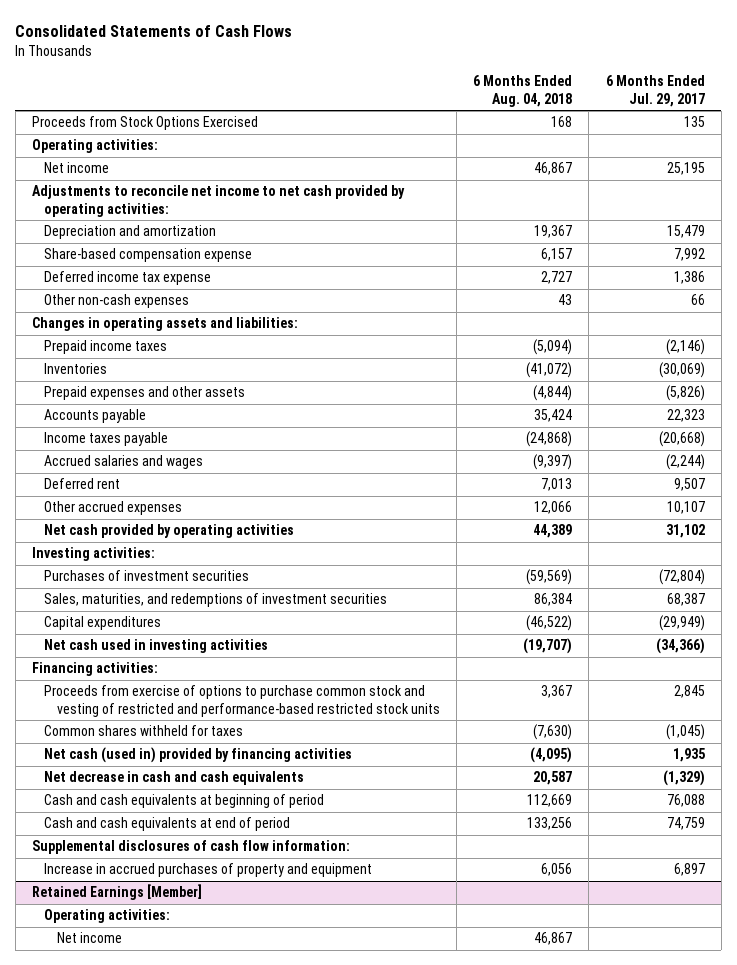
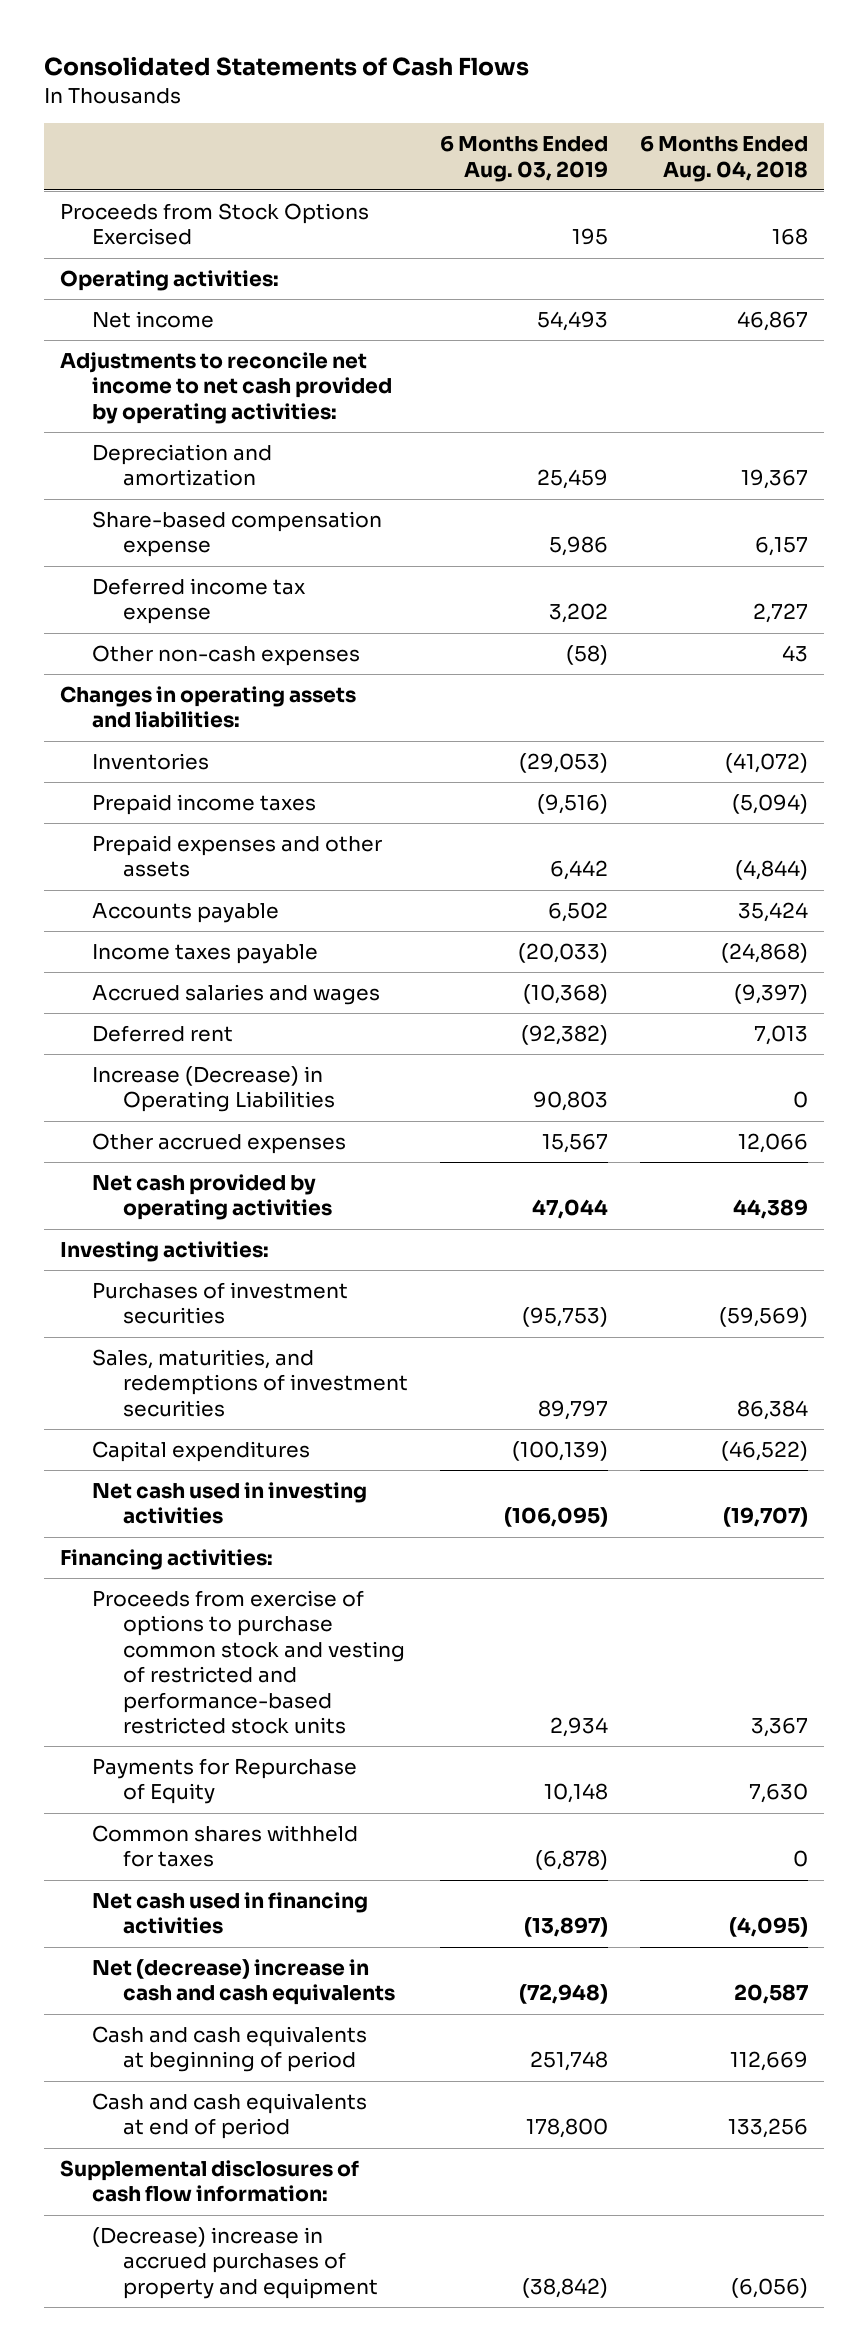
[605,75,705,108] 6 Months Ended Jul. 29, 2017 -> none
none -> [440,135,609,182] 6 Months Ended Aug. 03, 2019
[44,340,168,355] Prepaid income taxes -> [91,794,316,816] Prepaid income taxes
none -> [91,1066,336,1113] Increase (Decrease) in Operating Liabilities
none -> [91,1758,357,1805] Payments for Repurchase of Equity
[533,724,573,741] (7,630) -> [793,1850,809,1868] 0
[44,747,353,764] Net cash (used in) provided by financing activities -> [91,1892,368,1935] Net cash used in financing activities
[44,771,305,786] Net decrease in cash and cash equivalents -> [91,1959,396,2006] Net (decrease) increase in cash and cash equivalents
[31,884,202,901] Retained Earnings [Member] -> none
[44,909,171,924] Operating activities: -> none
[56,932,122,944] Net income -> none
[44,863,373,878] Increase in accrued purchases of property and equipment -> [91,2227,379,2299] (Decrease) increase in accrued purchases of property and equipment
[541,863,573,877] 6,056 -> [731,2277,809,2298] (6,056)

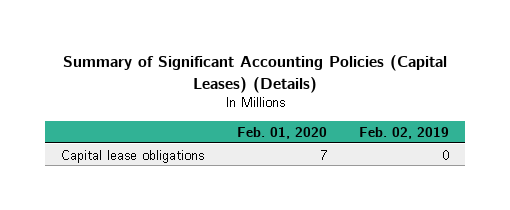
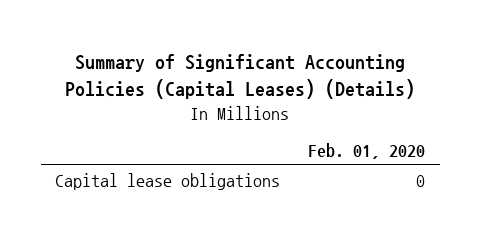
[358,126,449,139] Feb. 02, 2019 -> none
[319,149,327,160] 7 -> [416,174,426,187] 0

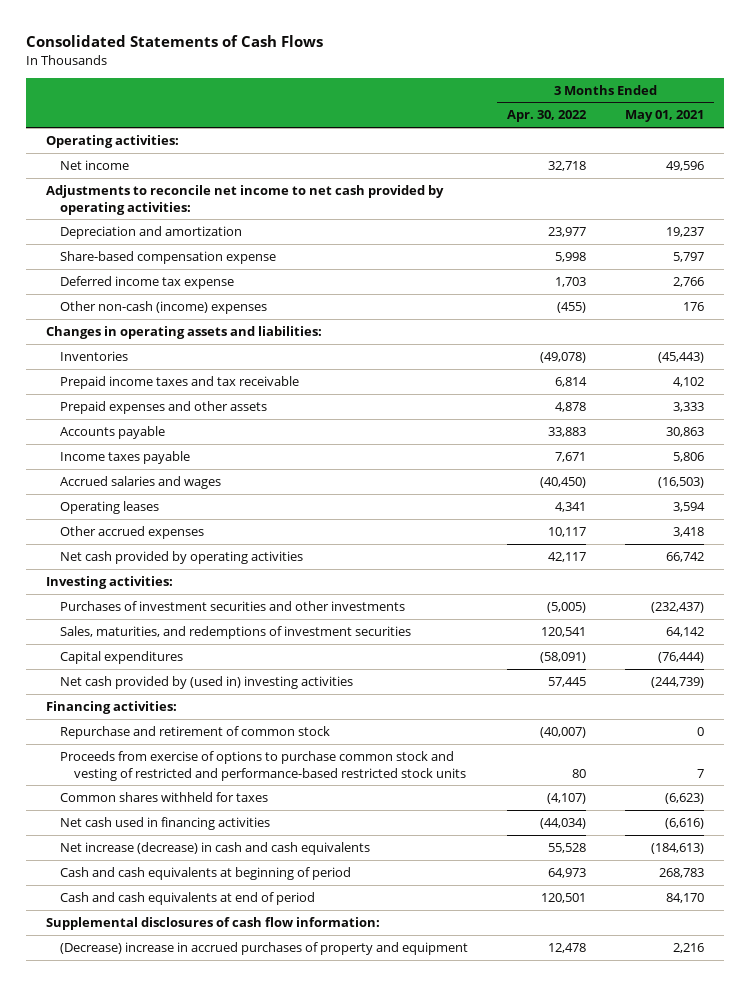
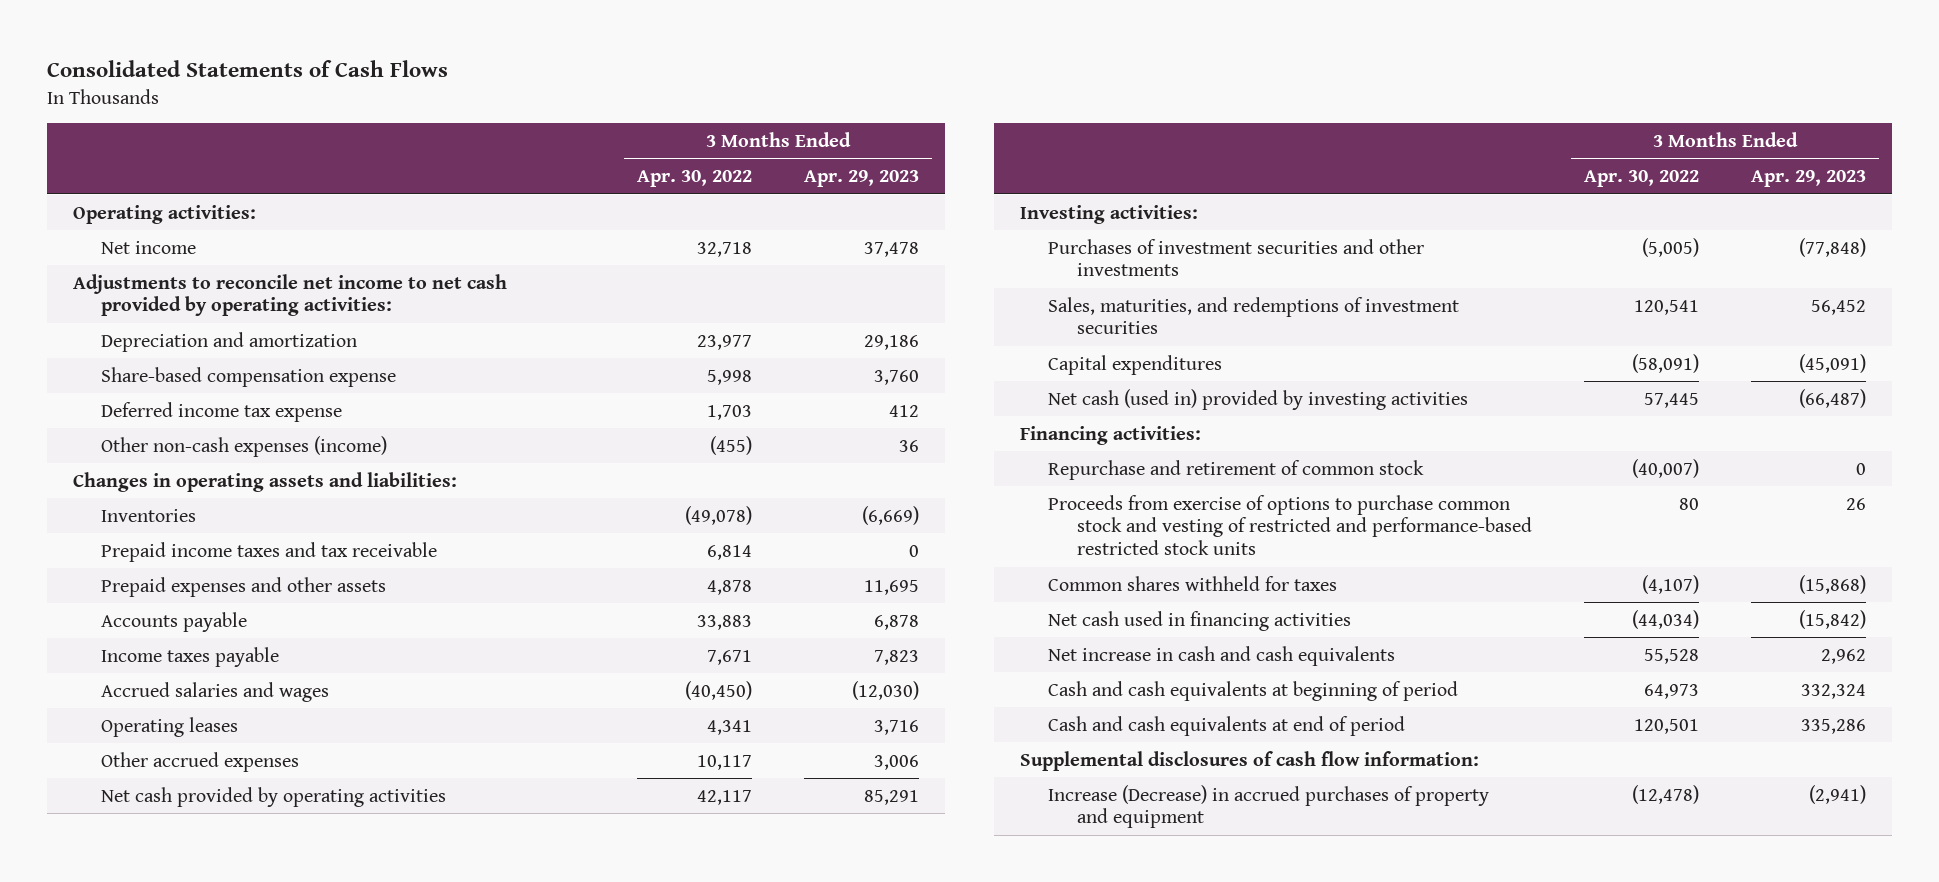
[625,110,705,123] May 01, 2021 -> none
none -> [803,170,919,188] Apr. 29, 2023
[59,300,267,314] Other non-cash (income) expenses -> [101,435,388,457] Other non-cash expenses (income)
[59,675,353,689] Net cash provided by (used in) investing activities -> [1048,388,1469,410] Net cash (used in) provided by investing activities
[59,841,370,855] Net increase (decrease) in cash and cash equivalents -> [1048,645,1396,666] Net increase in cash and cash equivalents
[59,941,468,955] (Decrease) increase in accrued purchases of property and equipment -> [1048,784,1490,829] Increase (Decrease) in accrued purchases of property and equipment
[547,942,586,953] 12,478 -> [1631,784,1699,804] (12,478)

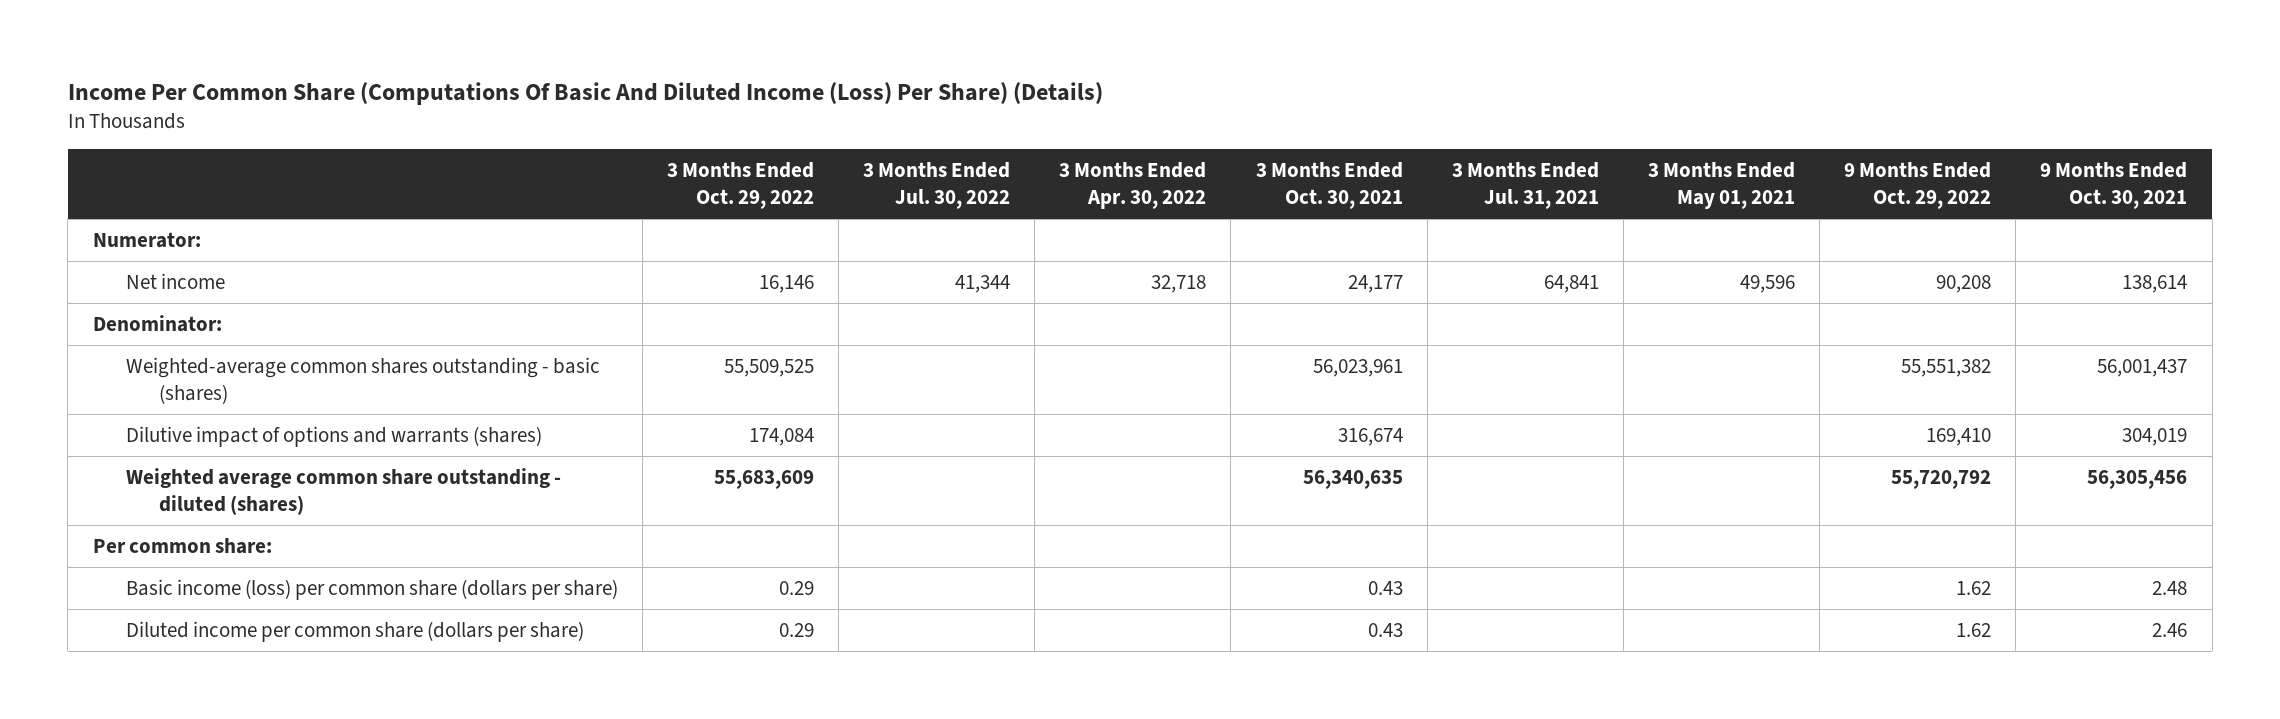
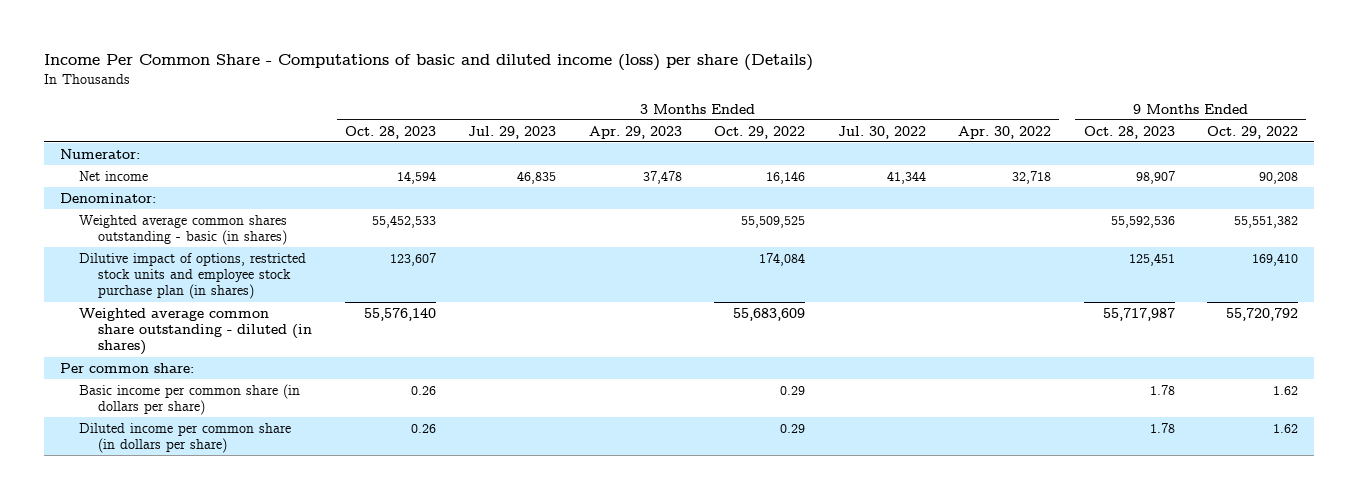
[67,82,1103,106] Income Per Common Share (Computations Of Basic And Diluted Income (Loss) Per Share) (Details) -> [43,54,813,72] Income Per Common Share - Computations of basic and diluted income (loss) per share (Details)
[1255,162,1403,210] 3 Months Ended Oct. 30, 2021 -> none
[1451,162,1599,210] 3 Months Ended Jul. 31, 2021 -> none
[1647,162,1795,210] 3 Months Ended May 01, 2021 -> none
[2040,162,2188,210] 9 Months Ended Oct. 30, 2021 -> none
none -> [344,125,436,139] Oct. 28, 2023
none -> [468,125,557,139] Jul. 29, 2023
none -> [588,125,682,139] Apr. 29, 2023
none -> [1083,125,1175,139] Oct. 28, 2023
[125,356,600,404] Weighted-average common shares outstanding - basic (shares) -> [79,214,288,246] Weighted average common shares outstanding - basic (in shares)
[125,425,542,447] Dilutive impact of options and warrants (shares) -> [79,252,307,300] Dilutive impact of options, restricted stock units and employee stock purchase plan (in shares)
[125,467,561,515] Weighted average common share outstanding - diluted (shares) -> [79,307,313,356] Weighted average common share outstanding - diluted (in shares)
[125,578,618,600] Basic income (loss) per common share (dollars per share) -> [79,383,301,416] Basic income per common share (in dollars per share)
[125,620,584,642] Diluted income per common share (dollars per share) -> [79,422,292,454] Diluted income per common share (in dollars per share)

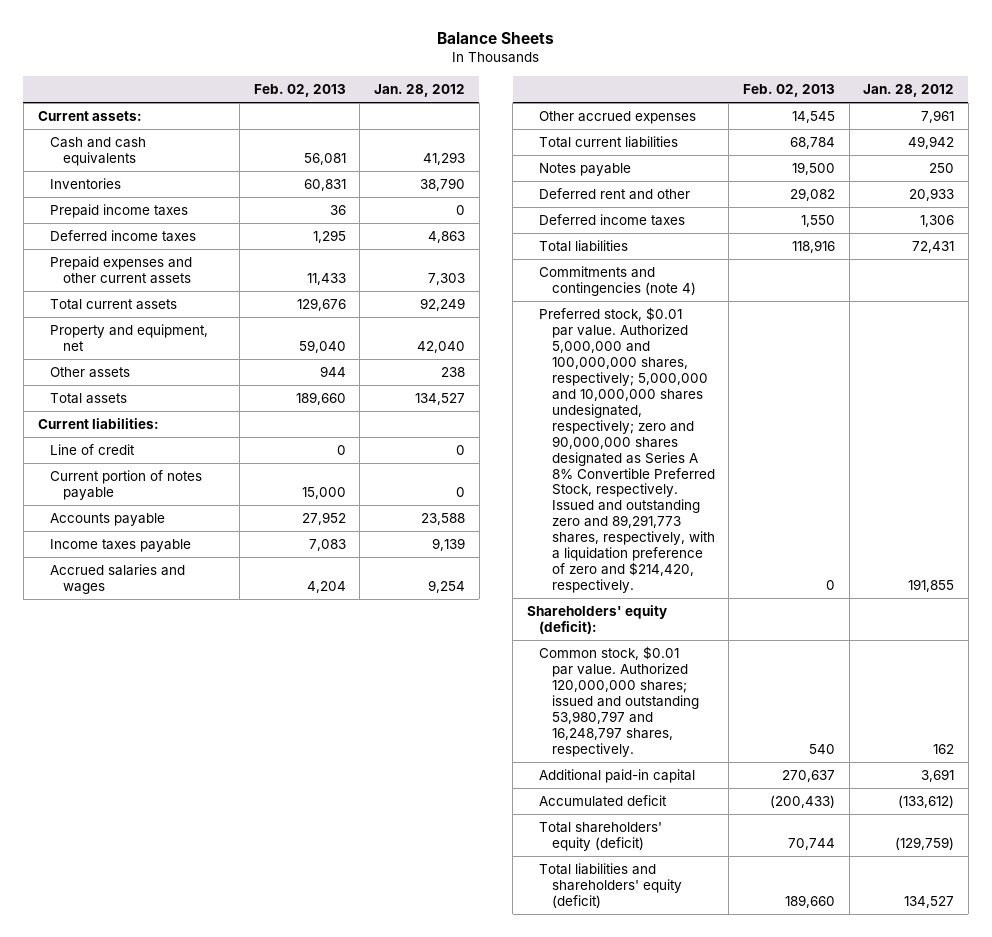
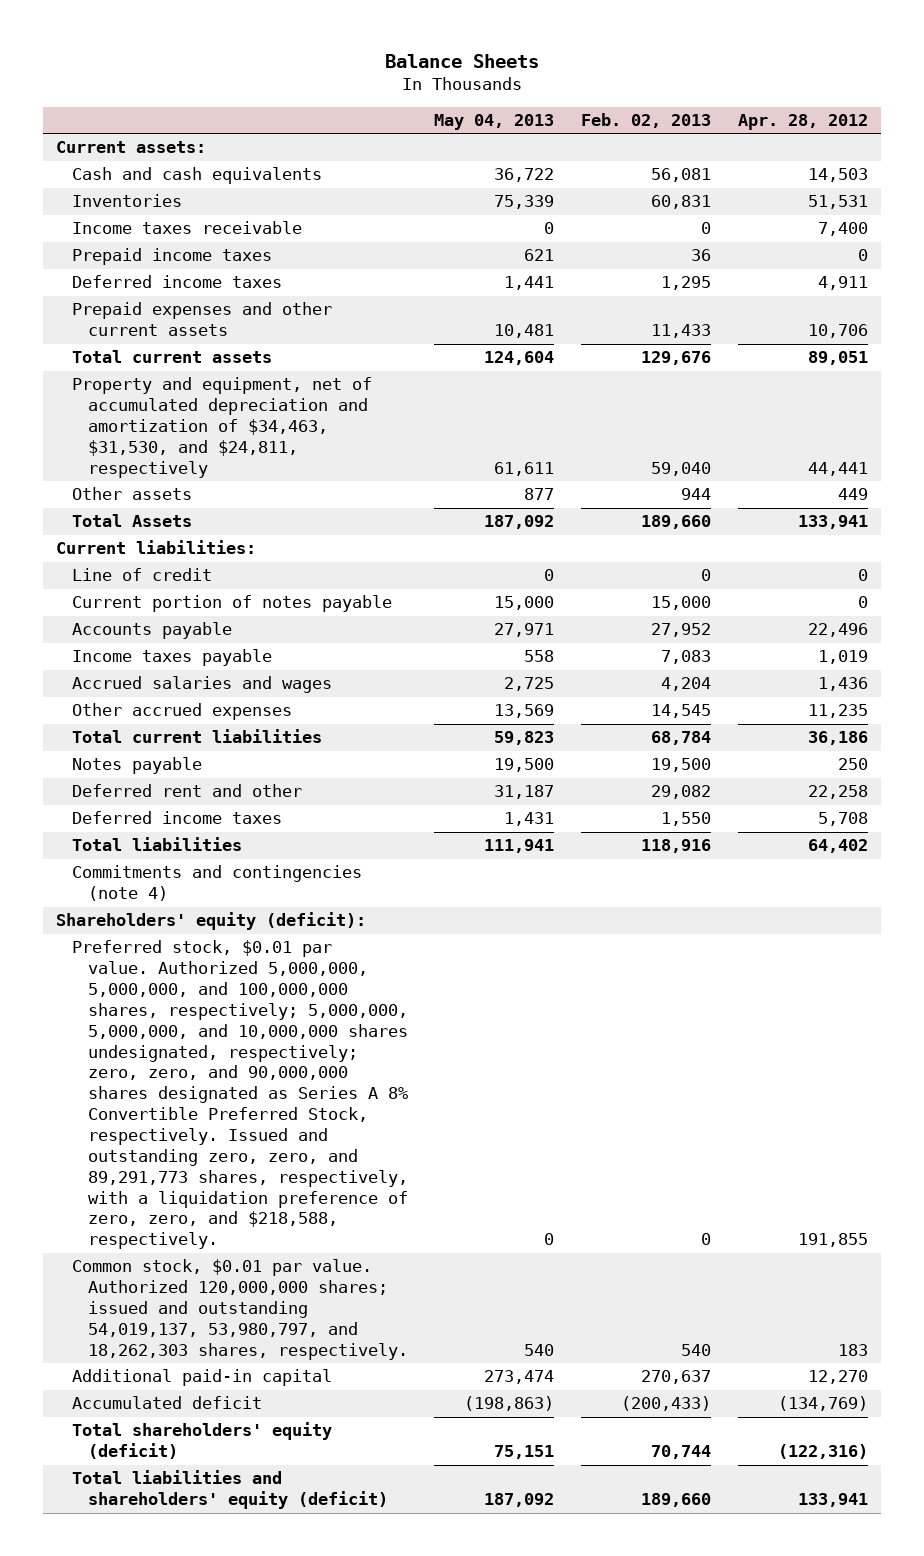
[373,83,465,97] Jan. 28, 2012 -> none
none -> [434,114,555,131] May 04, 2013
none -> [737,114,868,131] Apr. 28, 2012
none -> [71,221,302,235] Income taxes receivable
[50,323,209,351] Property and equipment, net -> [71,377,372,478] Property and equipment, net of accumulated depreciation and amortization of $34,463, $31,530, and $24,811, respectively
[50,392,128,404] Total assets -> [71,514,192,528] Total Assets
[539,306,715,594] Preferred stock, $0.01 par value. Authorized 5,000,000 and 100,000,000 shares, respectively; 5,000,000 and 10,000,000 shares undesignated, respectively; zero and 90,000,000 shares designated as Series A 8% Convertible Preferred Stock, respectively. Issued and outstanding zero and 89,291,773 shares, respectively, with a liquidation preference of zero and $214,420, respectively. -> none
none -> [71,940,408,1250] Preferred stock, $0.01 par value. Authorized 5,000,000, 5,000,000, and 100,000,000 shares, respectively; 5,000,000, 5,000,000, and 10,000,000 shares undesignated, respectively; zero, zero, and 90,000,000 shares designated as Series A 8% Convertible Preferred Stock, respectively. Issued and outstanding zero, zero, and 89,291,773 shares, respectively, with a liquidation preference of zero, zero, and $218,588, respectively.
[539,645,699,757] Common stock, $0.01 par value. Authorized 120,000,000 shares; issued and outstanding 53,980,797 and 16,248,797 shares, respectively. -> [71,1259,408,1360] Common stock, $0.01 par value. Authorized 120,000,000 shares; issued and outstanding 54,019,137, 53,980,797, and 18,262,303 shares, respectively.

